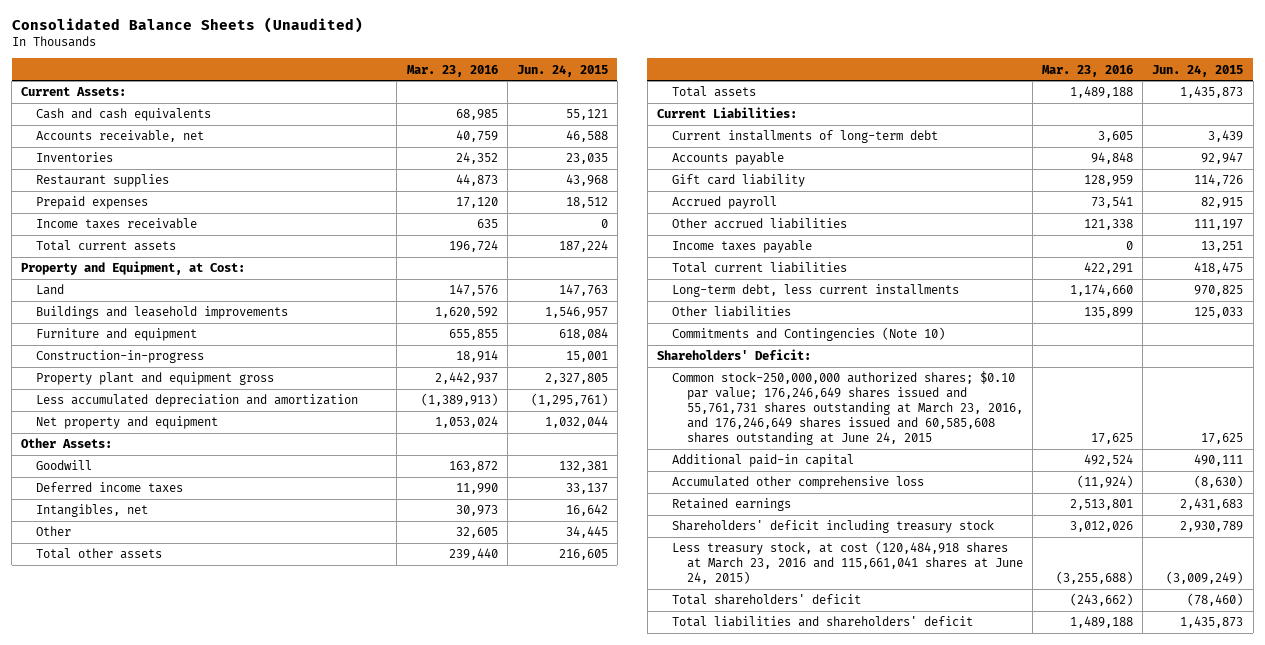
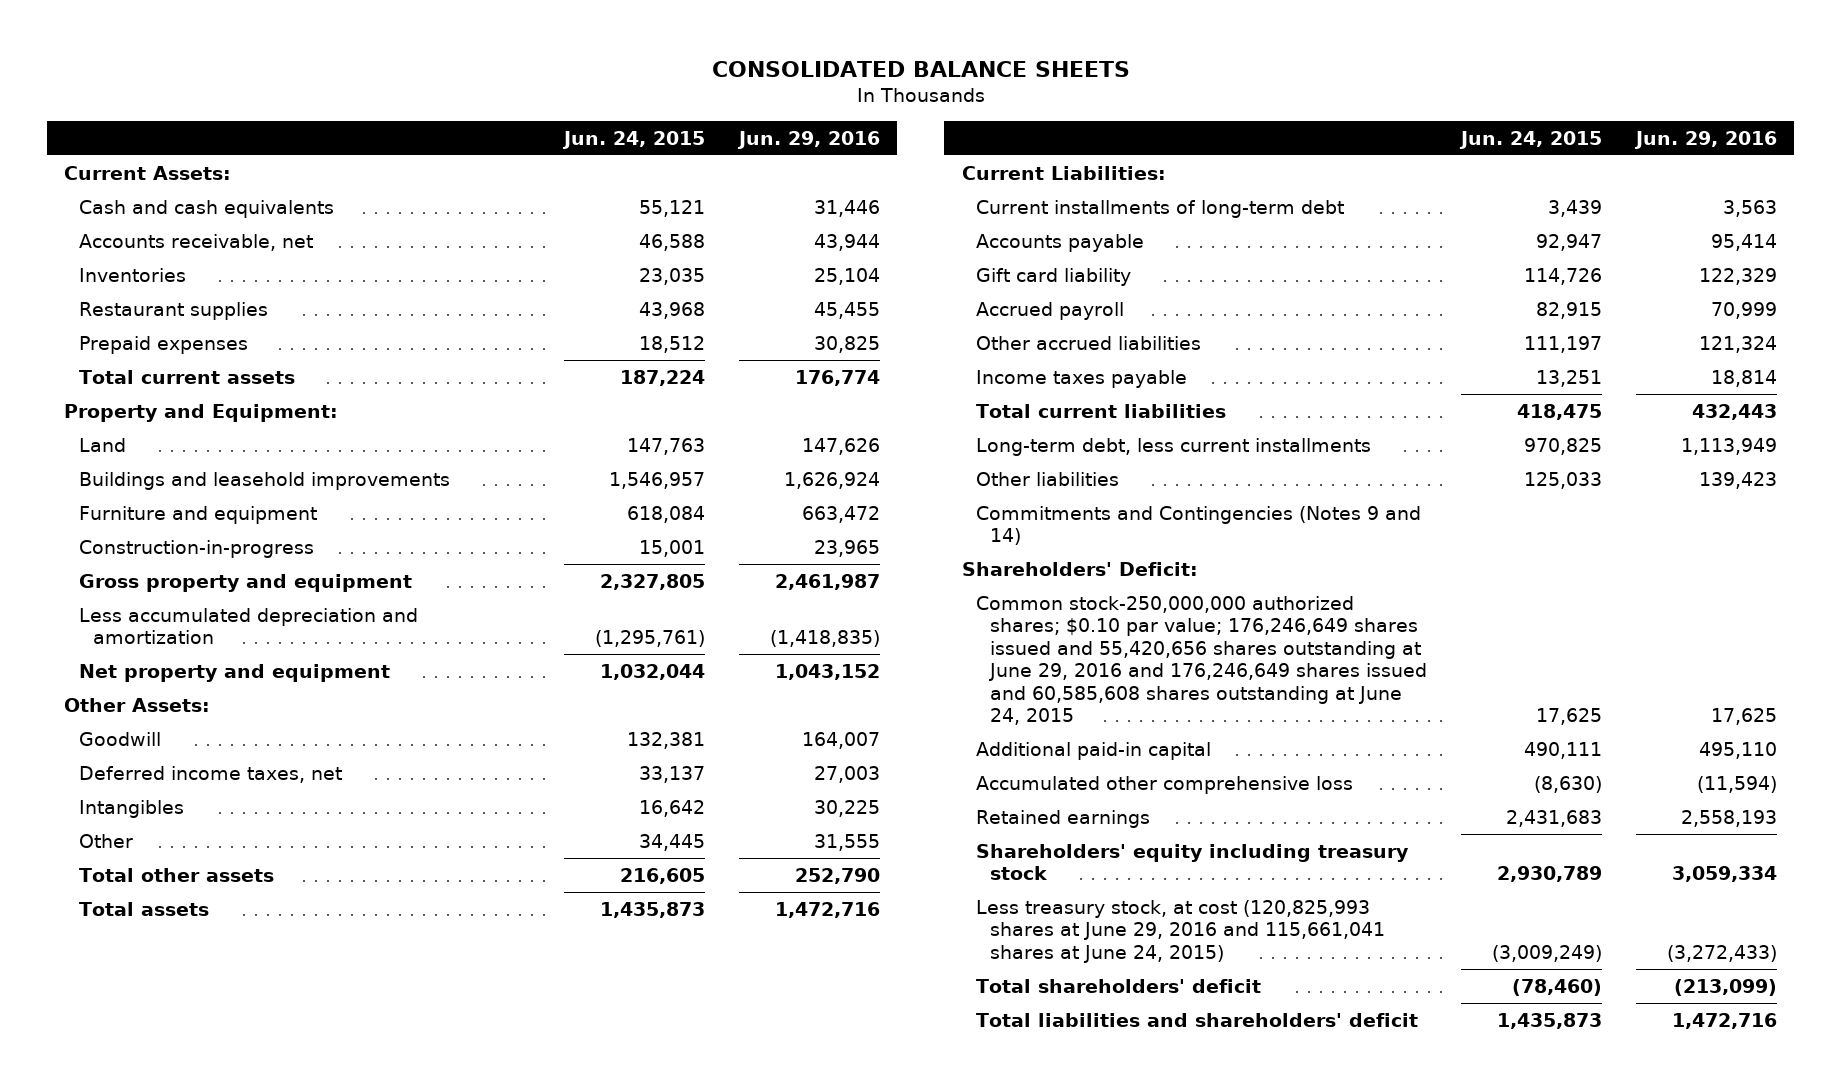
[11,17,363,34] Consolidated Balance Sheets (Unaudited) -> [711,60,1130,77] CONSOLIDATED BALANCE SHEETS
[406,64,498,77] Mar. 23, 2016 -> none
none -> [737,130,881,149] Jun. 29, 2016
[36,218,198,230] Income taxes receivable -> none
[21,261,246,276] Property and Equipment, at Cost: -> [64,403,339,422] Property and Equipment:
[36,372,275,386] Property plant and equipment gross -> [78,573,412,592] Gross property and equipment
[36,482,184,494] Deferred income taxes -> [78,765,342,783] Deferred income taxes, net
[36,504,149,518] Intangibles, net -> [78,799,184,818] Intangibles
[671,327,945,342] Commitments and Contingencies (Note 10) -> [975,505,1421,546] Commitments and Contingencies (Notes 9 and 14)
[671,371,1023,446] Common stock-250,000,000 authorized shares; $0.10 par value; 176,246,649 shares issued and 55,761,731 shares outstanding at March 23, 2016, and 176,246,649 shares issued and 60,585,608 shares outstanding at June 24, 2015 -> [975,595,1427,726] Common stock-250,000,000 authorized shares; $0.10 par value; 176,246,649 shares issued and 55,420,656 shares outstanding at June 29, 2016 and 176,246,649 shares issued and 60,585,608 shares outstanding at June 24, 2015
[671,520,994,534] Shareholders' deficit including treasury stock -> [975,843,1409,881] Shareholders' equity including treasury stock
[671,541,1023,585] Less treasury stock, at cost (120,484,918 shares at March 23, 2016 and 115,661,041 shares at June 24, 2015) -> [975,899,1385,963] Less treasury stock, at cost (120,825,993 shares at June 29, 2016 and 115,661,041 shares at June 24, 2015)

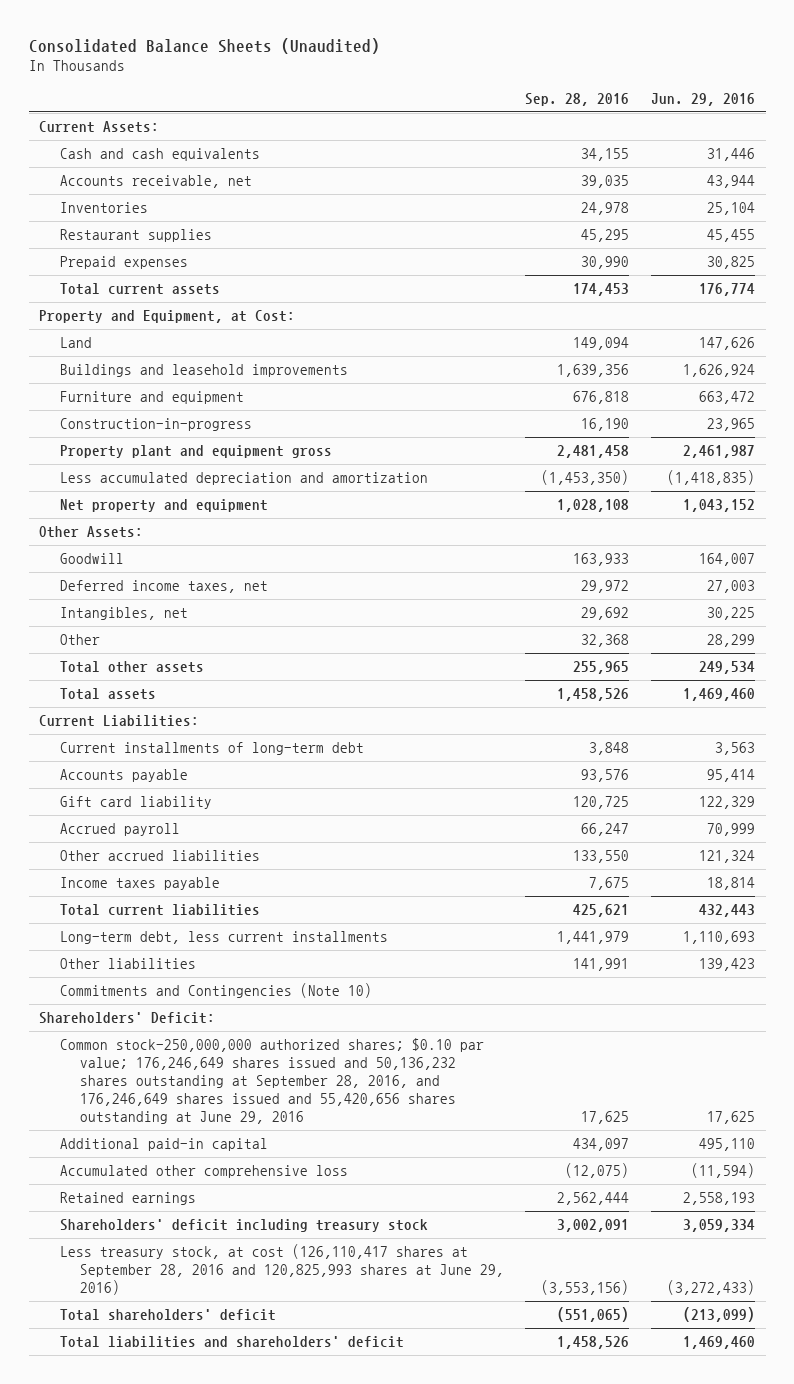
[711,60,1130,77] CONSOLIDATED BALANCE SHEETS -> [28,37,380,54] Consolidated Balance Sheets (Unaudited)
[561,130,705,149] Jun. 24, 2015 -> none
none -> [525,92,630,106] Sep. 28, 2016
[64,403,339,422] Property and Equipment: -> [39,310,296,324] Property and Equipment, at Cost:
[78,573,412,592] Gross property and equipment -> [59,445,332,459] Property plant and equipment gross
[78,799,184,818] Intangibles -> [59,607,188,621] Intangibles, net
[814,833,881,851] 31,555 -> [706,634,755,648] 28,299
[795,867,881,884] 252,790 -> [698,661,755,675] 249,534
[775,901,881,918] 1,472,716 -> [682,688,755,702] 1,469,460
[1681,437,1778,455] 1,113,949 -> [682,931,755,945] 1,110,693
[975,505,1421,546] Commitments and Contingencies (Notes 9 and 14) -> [59,983,372,999] Commitments and Contingencies (Note 10)
[975,595,1427,726] Common stock-250,000,000 authorized shares; $0.10 par value; 176,246,649 shares issued and 55,420,656 shares outstanding at June 29, 2016 and 176,246,649 shares issued and 60,585,608 shares outstanding at June 24, 2015 -> [59,1038,484,1125] Common stock-250,000,000 authorized shares; $0.10 par value; 176,246,649 shares issued and 50,136,232 shares outstanding at September 28, 2016, and 176,246,649 shares issued and 55,420,656 shares outstanding at June 29, 2016
[975,843,1409,881] Shareholders' equity including treasury stock -> [59,1219,428,1233] Shareholders' deficit including treasury stock
[975,899,1385,963] Less treasury stock, at cost (120,825,993 shares at June 29, 2016 and 115,661,041 shares at June 24, 2015) -> [59,1244,505,1296] Less treasury stock, at cost (126,110,417 shares at September 28, 2016 and 120,825,993 shares at June 29, 2016)
[1672,1012,1778,1029] 1,472,716 -> [682,1336,755,1350] 1,469,460

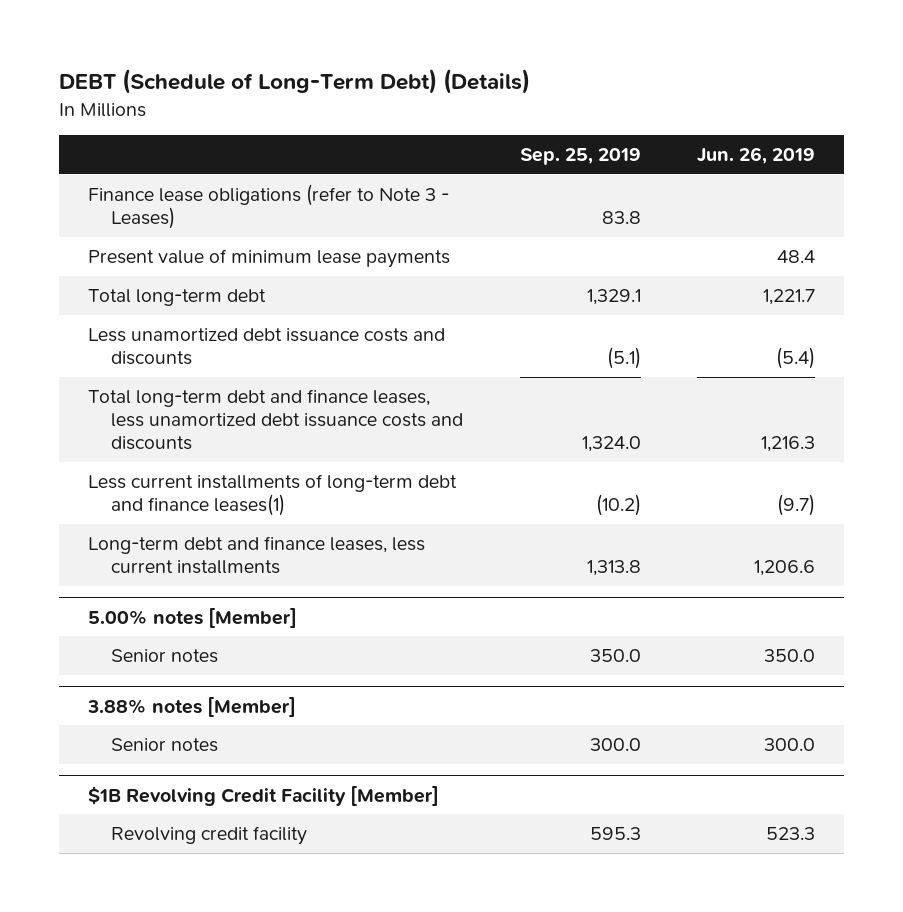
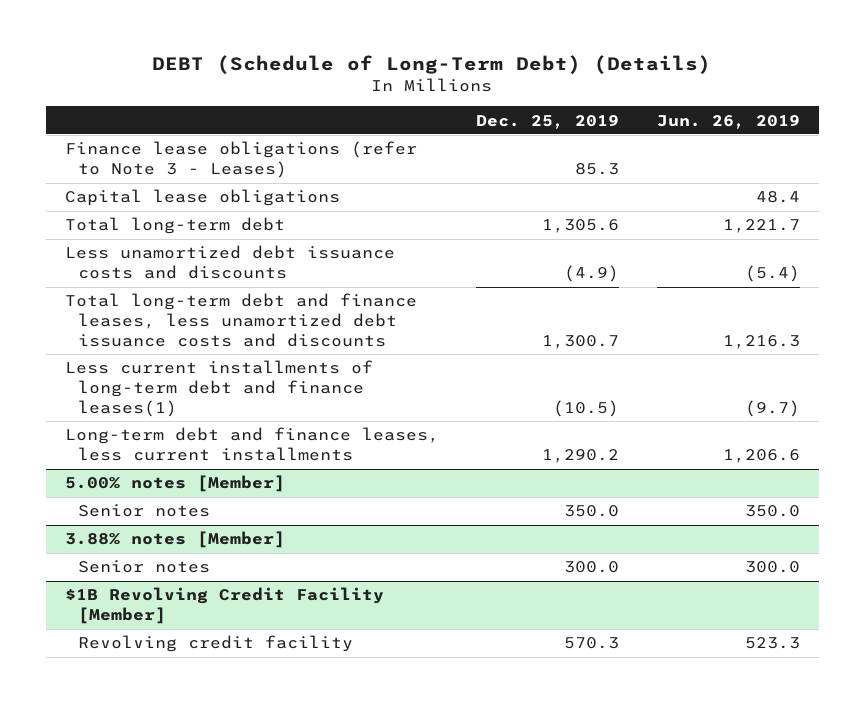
[519,148,641,166] Sep. 25, 2019 -> none
none -> [476,114,620,129] Dec. 25, 2019
[87,248,450,268] Present value of minimum lease payments -> [64,189,340,207] Capital lease obligations

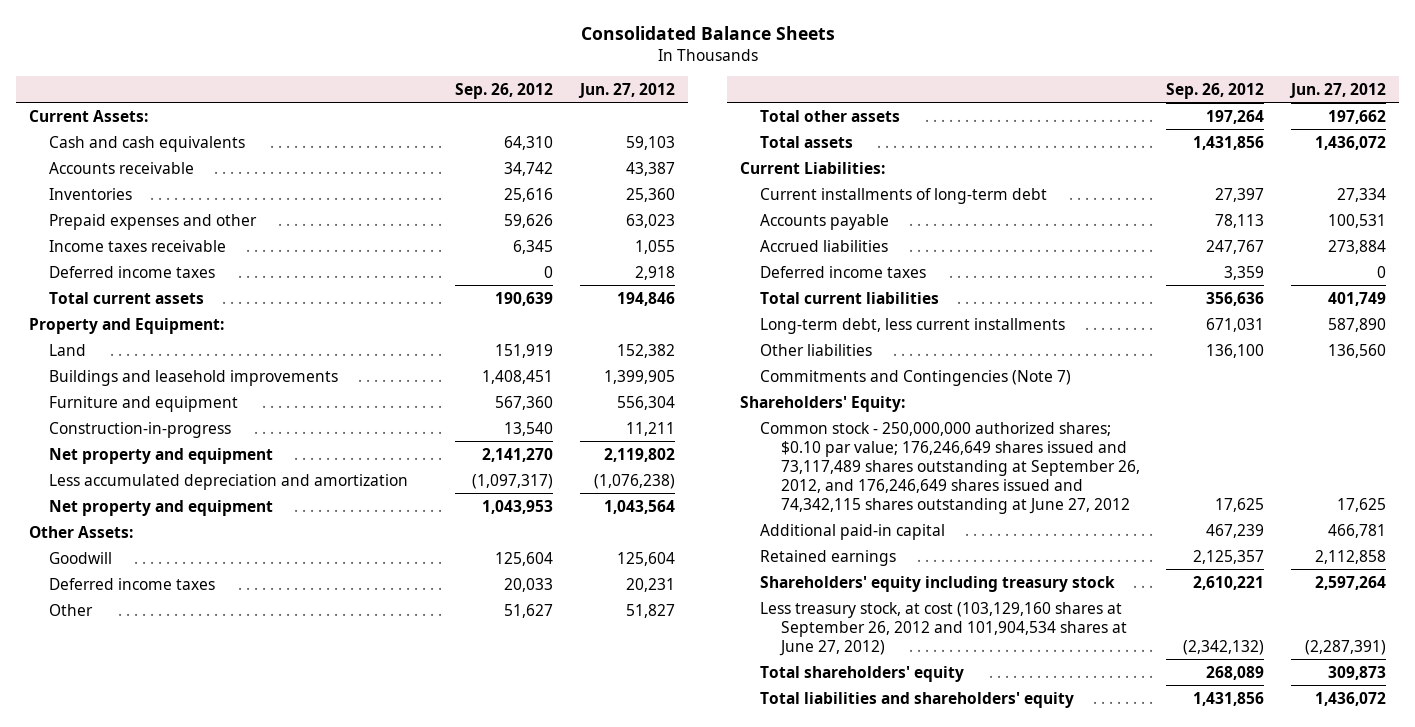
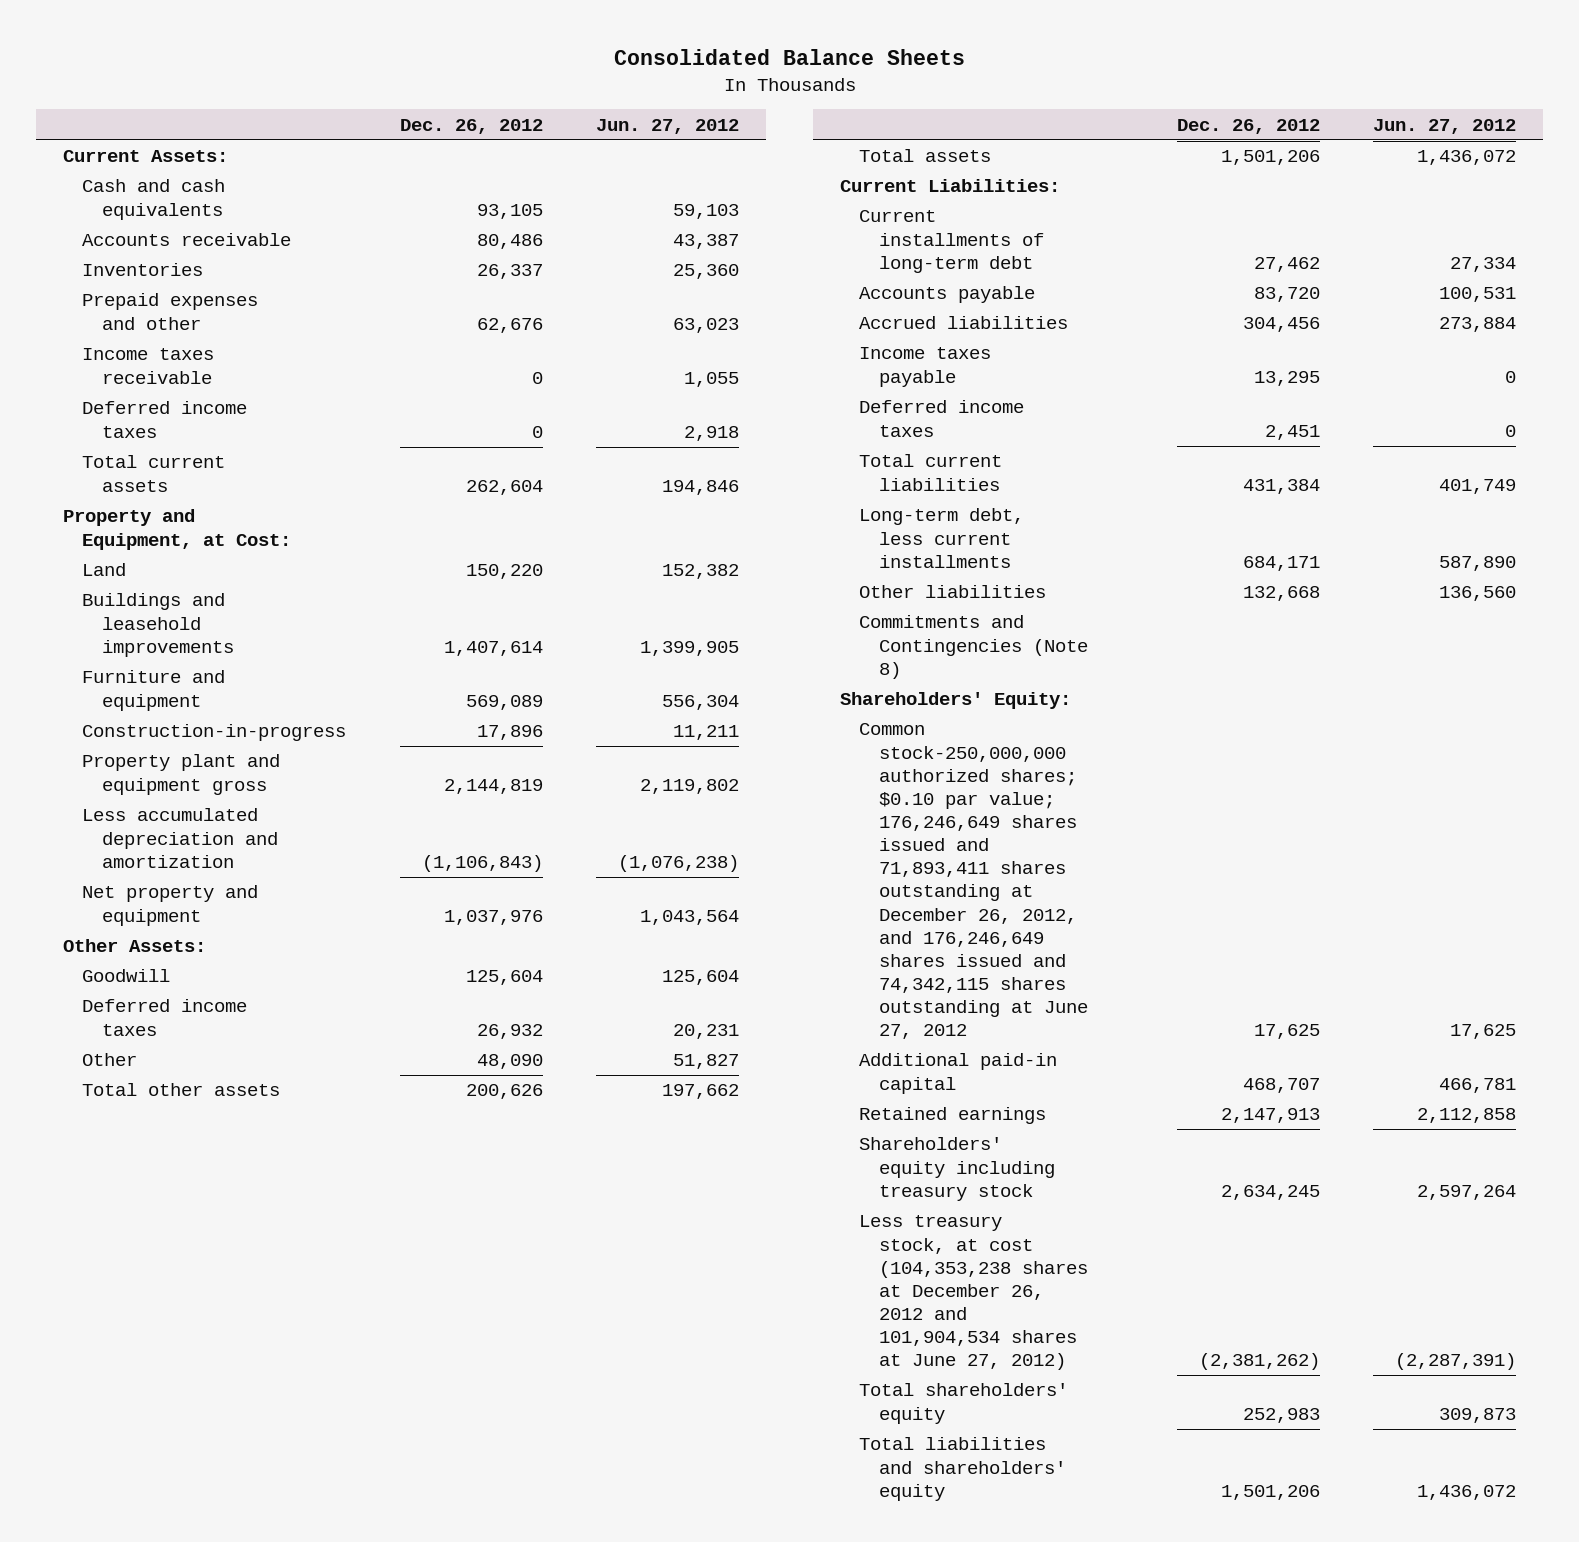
[455,82,554,99] Sep. 26, 2012 -> none
none -> [399,118,543,134] Dec. 26, 2012
[29,317,225,334] Property and Equipment: -> [62,509,292,550] Property and Equipment, at Cost:
[49,447,274,464] Net property and equipment -> [82,754,281,795] Property plant and equipment gross
none -> [859,347,992,387] Income taxes payable
[760,369,1072,386] Commitments and Contingencies (Note 7) -> [859,615,1088,679] Commitments and Contingencies (Note 8)
[760,421,1140,514] Common stock - 250,000,000 authorized shares; $0.10 par value; 176,246,649 shares issued and 73,117,489 shares outstanding at September 26, 2012, and 176,246,649 shares issued and 74,342,115 shares outstanding at June 27, 2012 -> [859,723,1088,1040] Common stock-250,000,000 authorized shares; $0.10 par value; 176,246,649 shares issued and 71,893,411 shares outstanding at December 26, 2012, and 176,246,649 shares issued and 74,342,115 shares outstanding at June 27, 2012
[760,601,1127,656] Less treasury stock, at cost (103,129,160 shares at September 26, 2012 and 101,904,534 shares at June 27, 2012) -> [859,1215,1088,1371] Less treasury stock, at cost (104,353,238 shares at December 26, 2012 and 101,904,534 shares at June 27, 2012)

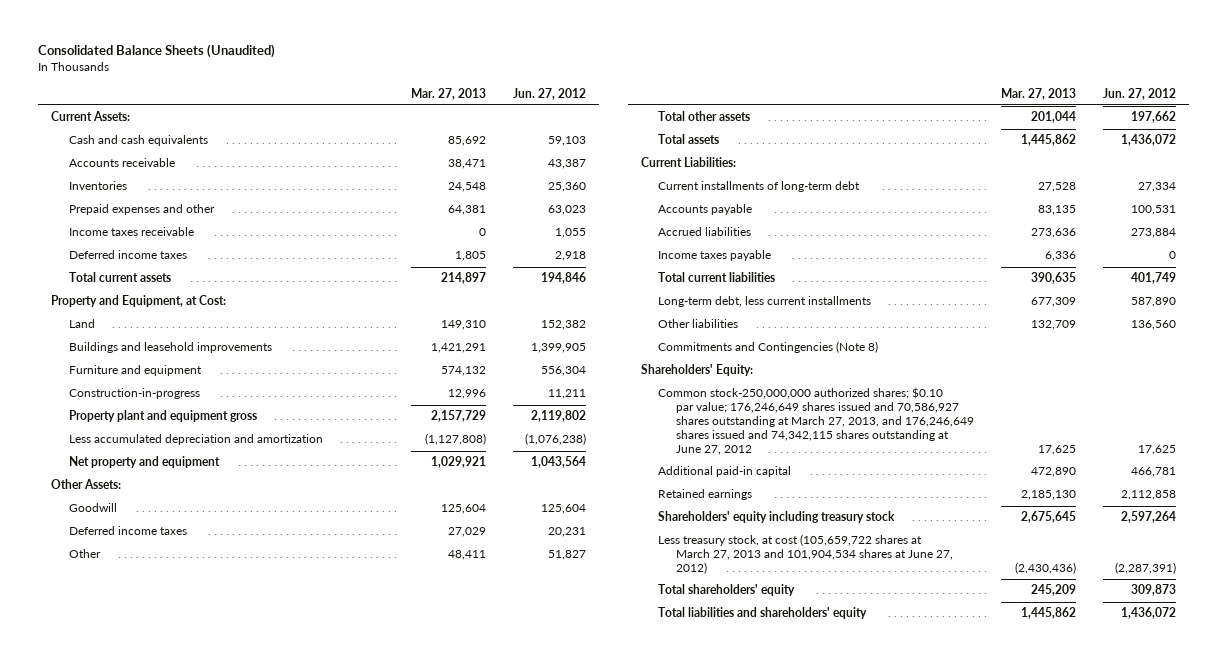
[613,49,965,66] Consolidated Balance Sheets -> [37,44,275,59] Consolidated Balance Sheets (Unaudited)
[399,118,543,134] Dec. 26, 2012 -> none
none -> [410,87,486,100] Mar. 27, 2013
[859,400,1025,437] Deferred income taxes -> none
[859,723,1088,1040] Common stock-250,000,000 authorized shares; $0.10 par value; 176,246,649 shares issued and 71,893,411 shares outstanding at December 26, 2012, and 176,246,649 shares issued and 74,342,115 shares outstanding at June 27, 2012 -> [658,387,974,455] Common stock-250,000,000 authorized shares; $0.10 par value; 176,246,649 shares issued and 70,586,927 shares outstanding at March 27, 2013, and 176,246,649 shares issued and 74,342,115 shares outstanding at June 27, 2012
[859,1215,1088,1371] Less treasury stock, at cost (104,353,238 shares at December 26, 2012 and 101,904,534 shares at June 27, 2012) -> [658,534,953,575] Less treasury stock, at cost (105,659,722 shares at March 27, 2013 and 101,904,534 shares at June 27, 2012)

